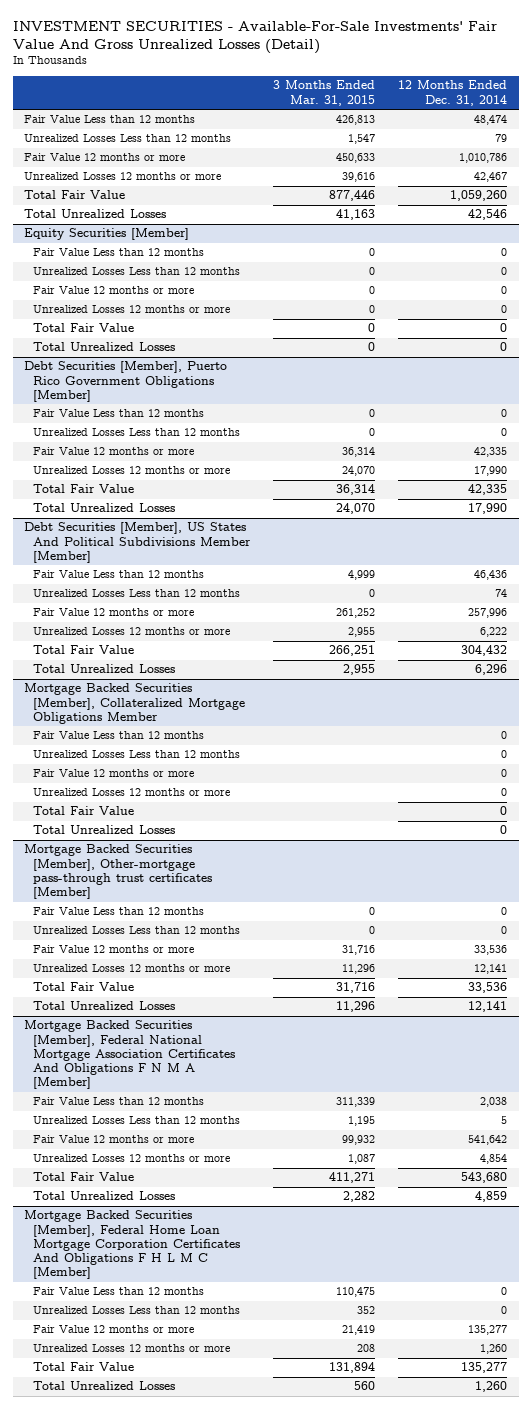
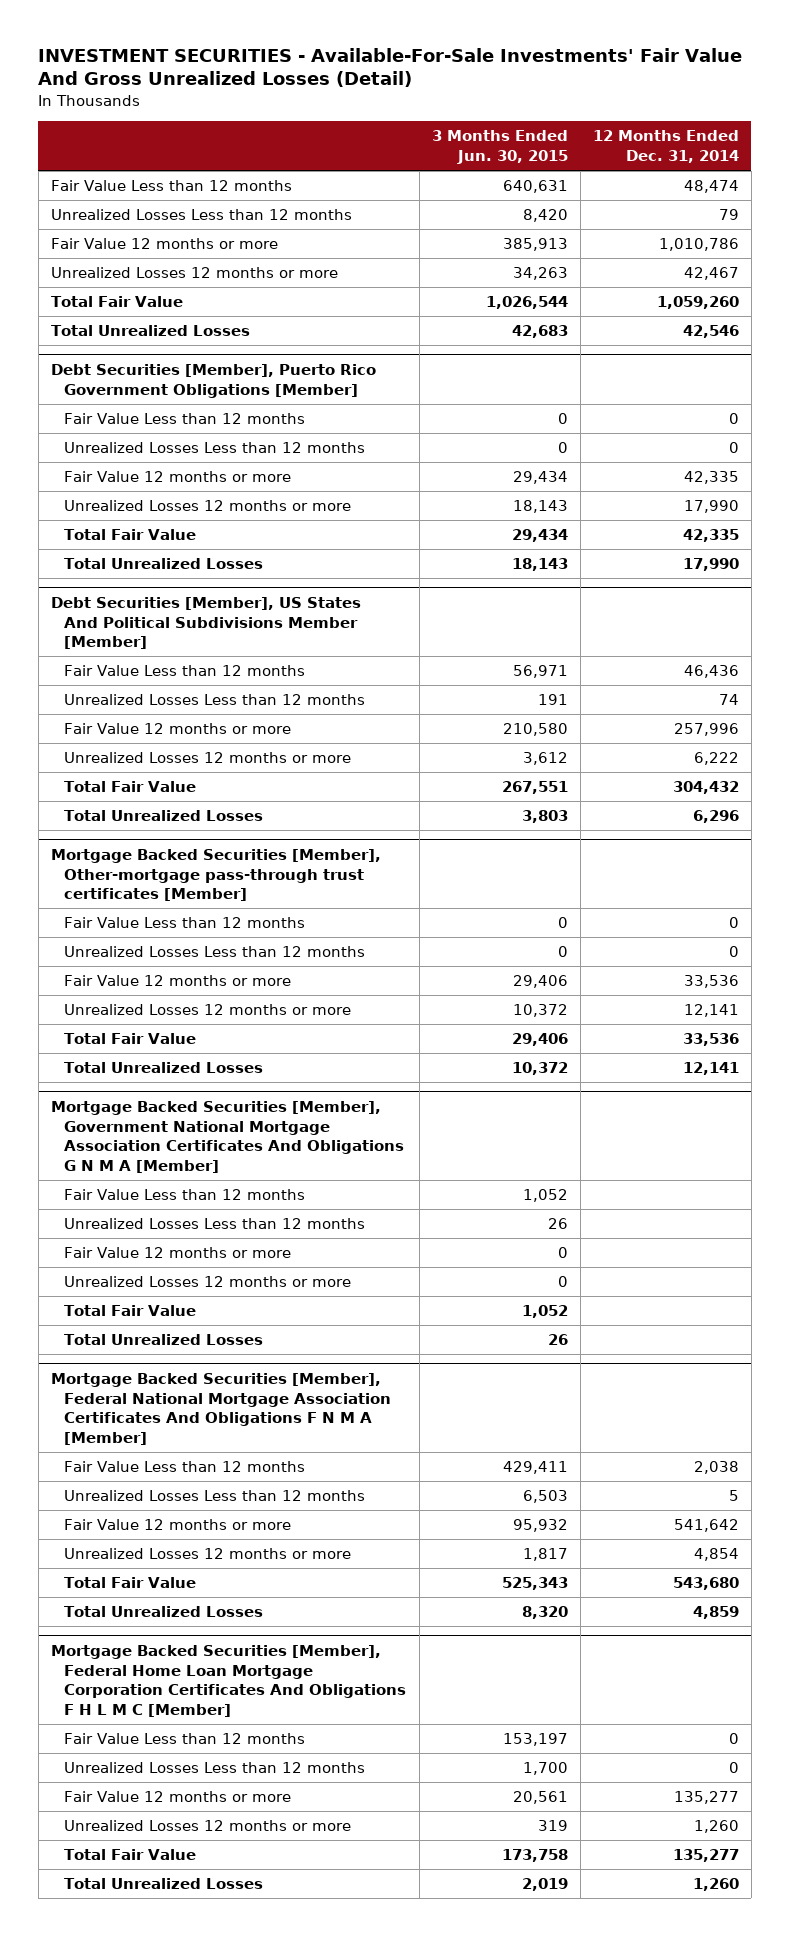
[273,80,376,106] 3 Months Ended Mar. 31, 2015 -> none
none -> [431,130,568,164] 3 Months Ended Jun. 30, 2015
[24,228,190,241] Equity Securities [Member] -> none
[33,248,205,257] Fair Value Less than 12 months -> none
[33,267,241,276] Unrealized Losses Less than 12 months -> none
[33,286,195,295] Fair Value 12 months or more -> none
[33,305,231,314] Unrealized Losses 12 months or more -> none
[33,323,135,333] Total Fair Value -> none
[33,342,176,352] Total Unrealized Losses -> none
[24,683,246,724] Mortgage Backed Securities [Member], Collateralized Mortgage Obligations Member -> none
[33,731,205,740] Fair Value Less than 12 months -> none
[33,750,241,759] Unrealized Losses Less than 12 months -> none
[33,769,195,778] Fair Value 12 months or more -> none
[33,788,231,797] Unrealized Losses 12 months or more -> none
[33,806,135,816] Total Fair Value -> none
[33,825,176,835] Total Unrealized Losses -> none
none -> [50,1101,405,1173] Mortgage Backed Securities [Member], Government National Mortgage Association Certificates And Obligations G N M A [Member]
none -> [64,1189,306,1201] Fair Value Less than 12 months
none -> [64,1218,366,1230] Unrealized Losses Less than 12 months
none -> [64,1247,292,1259] Fair Value 12 months or more
none -> [64,1276,352,1288] Unrealized Losses 12 months or more
none -> [64,1305,197,1317] Total Fair Value
none -> [64,1334,264,1346] Total Unrealized Losses

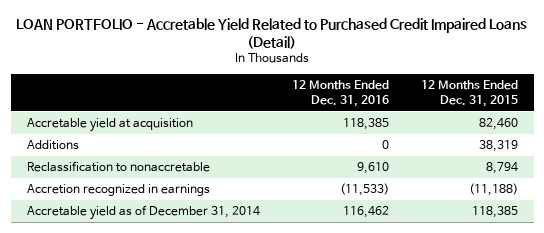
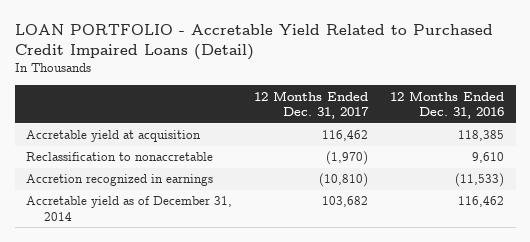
[420,80,518,108] 12 Months Ended Dec. 31, 2015 -> none
none -> [254,90,370,120] 12 Months Ended Dec. 31, 2017
[26,140,79,151] Additions -> none

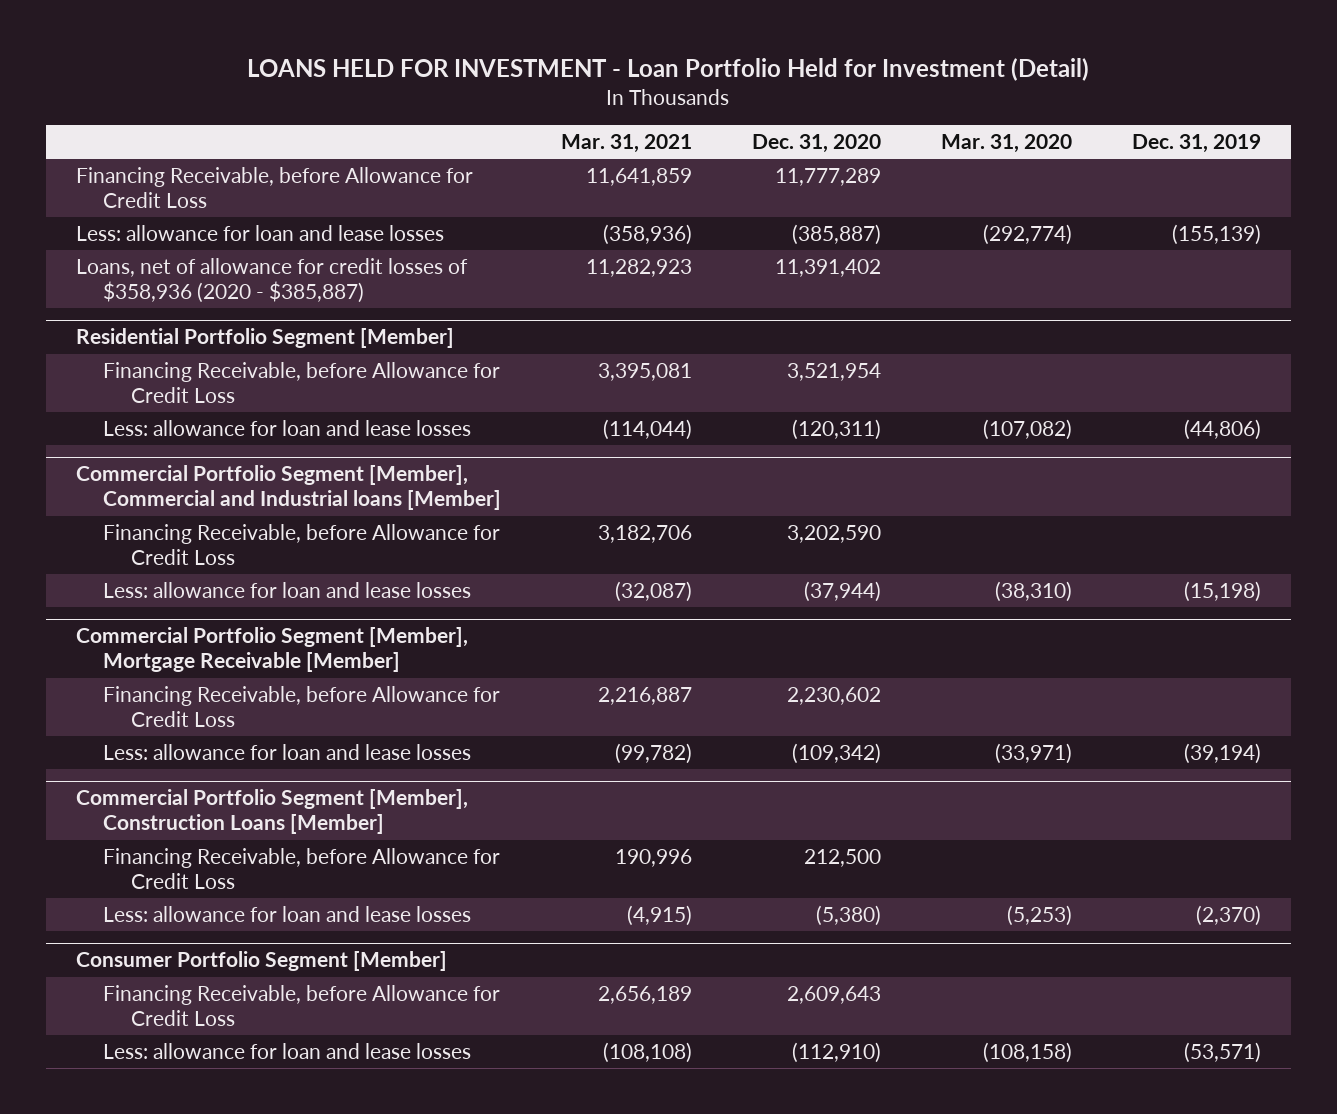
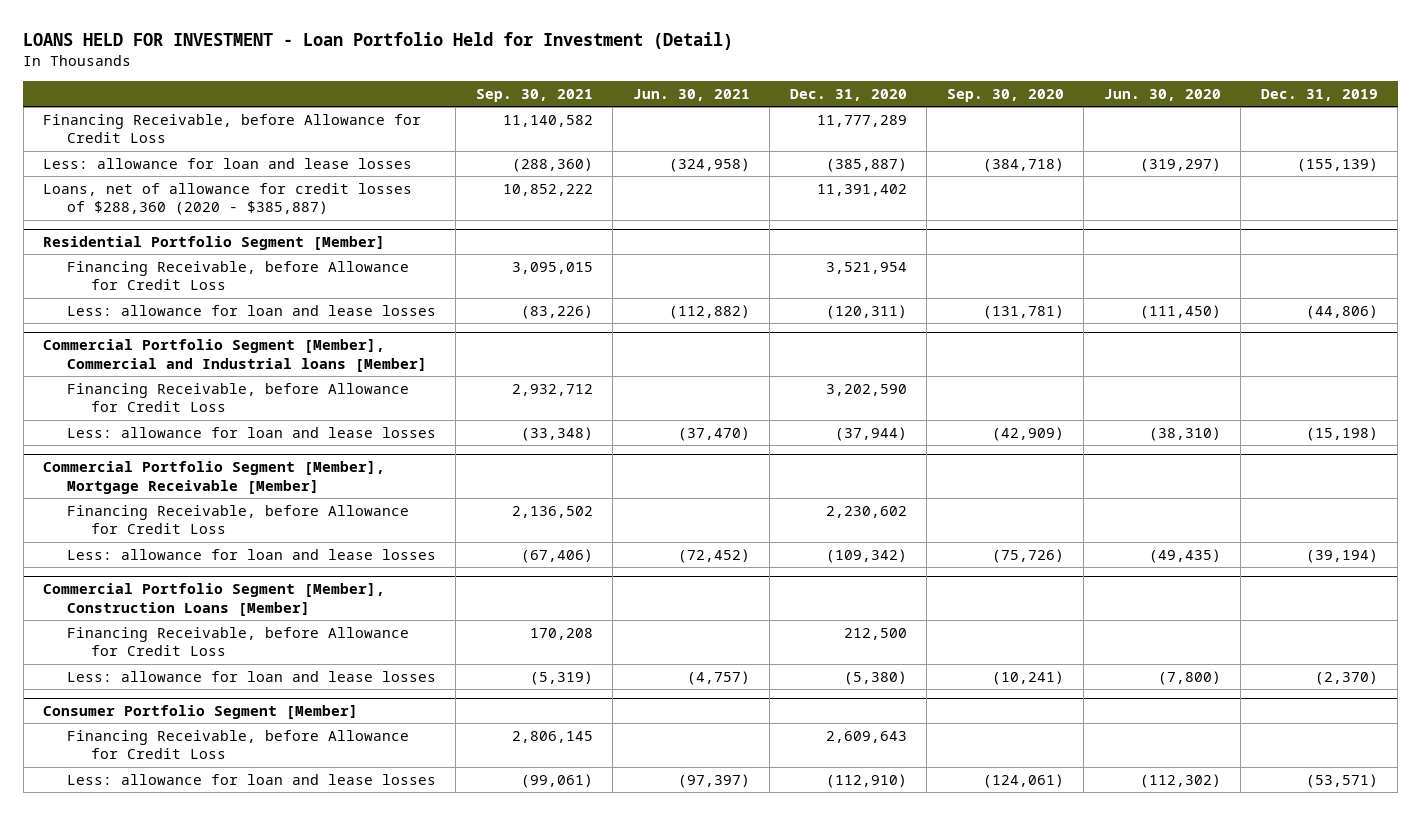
[561,134,693,154] Mar. 31, 2021 -> none
[941,134,1073,154] Mar. 31, 2020 -> none
none -> [475,88,593,102] Sep. 30, 2021
none -> [632,88,750,101] Jun. 30, 2021
none -> [946,88,1064,102] Sep. 30, 2020
none -> [1103,88,1221,101] Jun. 30, 2020
[75,257,468,303] Loans, net of allowance for credit losses of $358,936 (2020 - $385,887) -> [43,182,413,216] Loans, net of allowance for credit losses of $288,360 (2020 - $385,887)

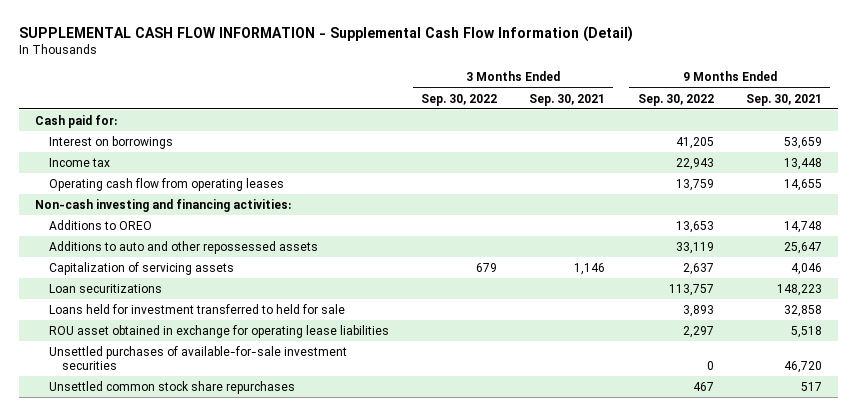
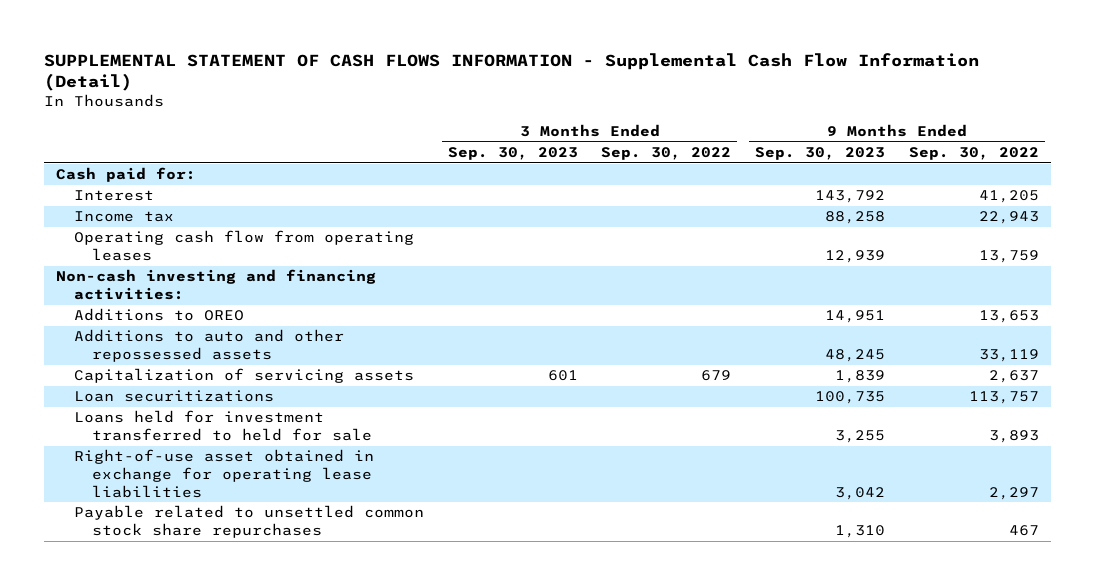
[19,25,634,42] SUPPLEMENTAL CASH FLOW INFORMATION - Supplemental Cash Flow Information (Detail) -> [43,52,979,92] SUPPLEMENTAL STATEMENT OF CASH FLOWS INFORMATION - Supplemental Cash Flow Information (Detail)
[529,93,606,106] Sep. 30, 2021 -> none
[745,93,822,106] Sep. 30, 2021 -> none
none -> [447,146,578,160] Sep. 30, 2023
none -> [755,146,886,160] Sep. 30, 2023
[48,135,173,149] Interest on borrowings -> [73,190,154,202] Interest
[48,345,347,371] Unsettled purchases of available-for-sale investment securities -> none
[48,324,389,338] ROU asset obtained in exchange for operating lease liabilities -> [73,449,374,498] Right-of-use asset obtained in exchange for operating lease liabilities
[48,380,295,394] Unsettled common stock share repurchases -> [73,505,424,539] Payable related to unsettled common stock share repurchases

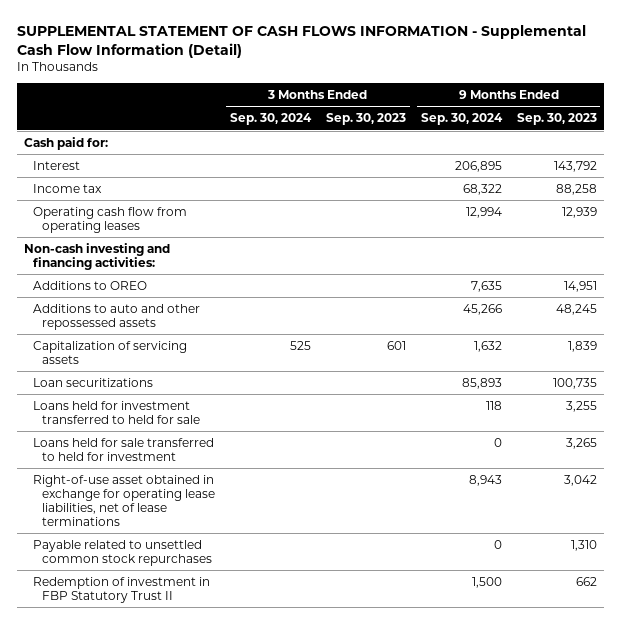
[601,146,732,160] Sep. 30, 2022 -> none
[909,146,1040,160] Sep. 30, 2022 -> none
none -> [229,113,312,126] Sep. 30, 2024
none -> [420,113,503,126] Sep. 30, 2024
none -> [33,437,215,461] Loans held for sale transferred to held for investment
[73,449,374,498] Right-of-use asset obtained in exchange for operating lease liabilities -> [33,474,216,526] Right-of-use asset obtained in exchange for operating lease liabilities, net of lease terminations
[73,505,424,539] Payable related to unsettled common stock share repurchases -> [33,539,213,566] Payable related to unsettled common stock repurchases
none -> [33,576,211,603] Redemption of investment in FBP Statutory Trust II

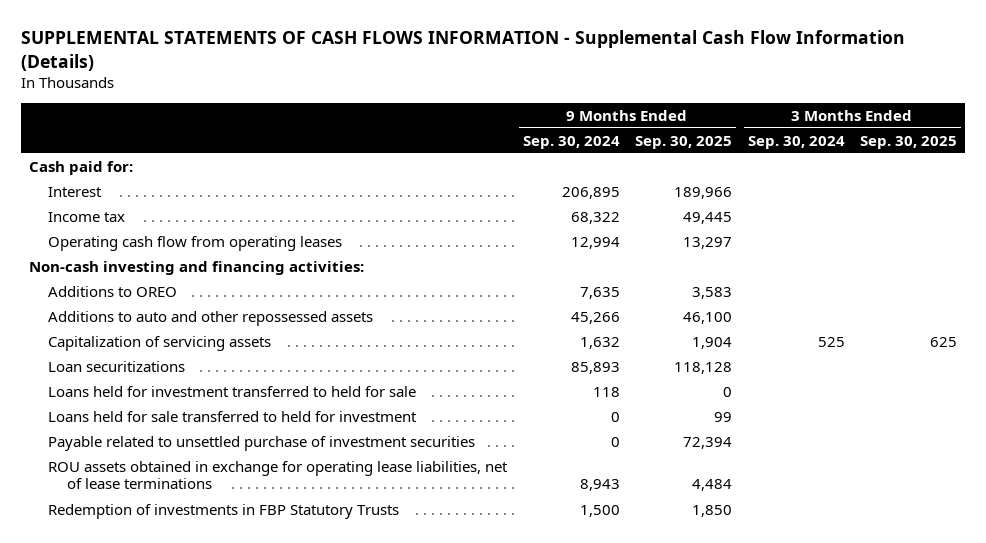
[17,24,587,58] SUPPLEMENTAL STATEMENT OF CASH FLOWS INFORMATION - Supplemental Cash Flow Information (Detail) -> [21,30,906,71] SUPPLEMENTAL STATEMENTS OF CASH FLOWS INFORMATION - Supplemental Cash Flow Information (Details)
[325,113,406,126] Sep. 30, 2023 -> none
[516,113,597,126] Sep. 30, 2023 -> none
none -> [635,135,733,149] Sep. 30, 2025
none -> [860,135,958,149] Sep. 30, 2025
[33,539,213,566] Payable related to unsettled common stock repurchases -> none
none -> [47,435,475,451] Payable related to unsettled purchase of investment securities
[33,474,216,526] Right-of-use asset obtained in exchange for operating lease liabilities, net of lease terminations -> [47,460,508,490] ROU assets obtained in exchange for operating lease liabilities, net of lease terminations
[33,576,211,603] Redemption of investment in FBP Statutory Trust II -> [47,503,399,519] Redemption of investments in FBP Statutory Trusts

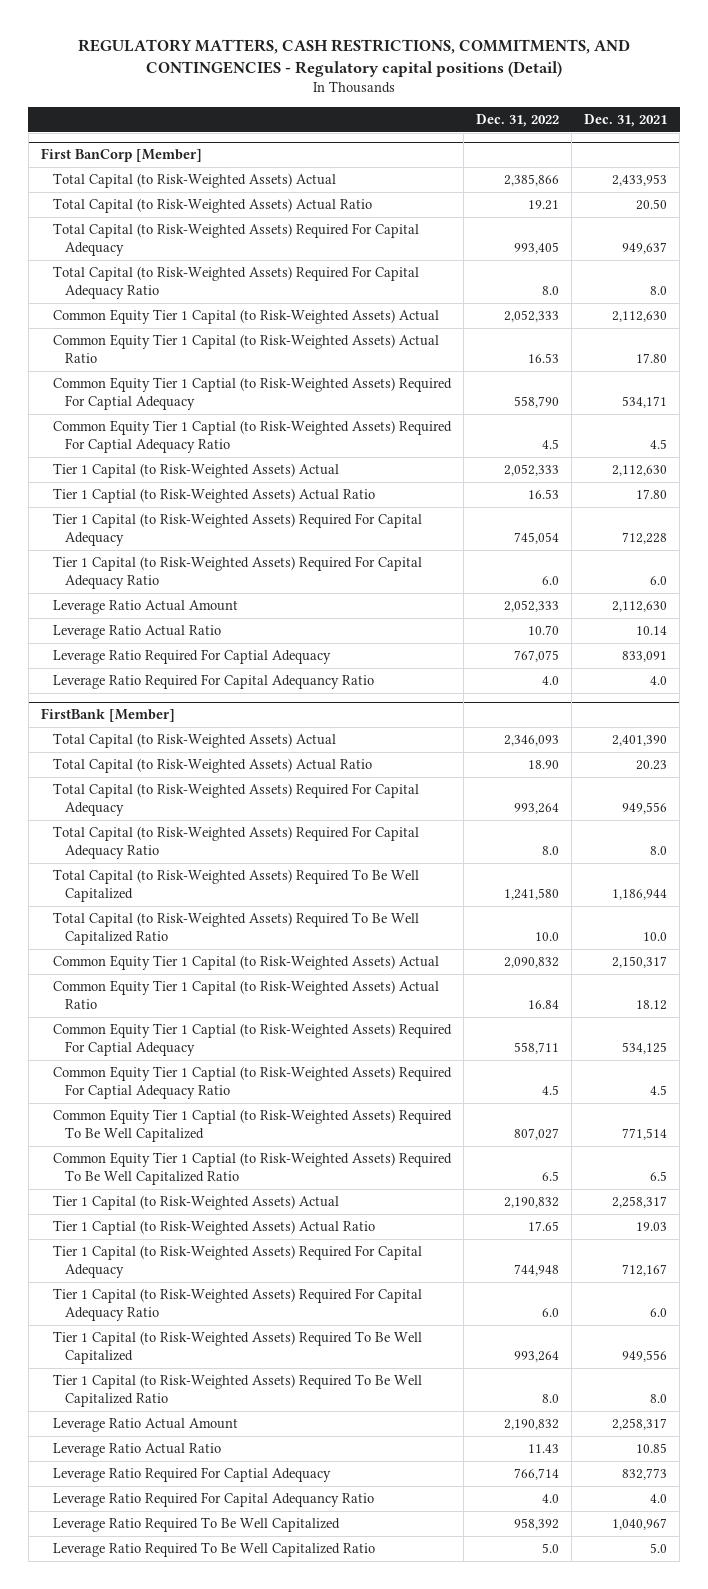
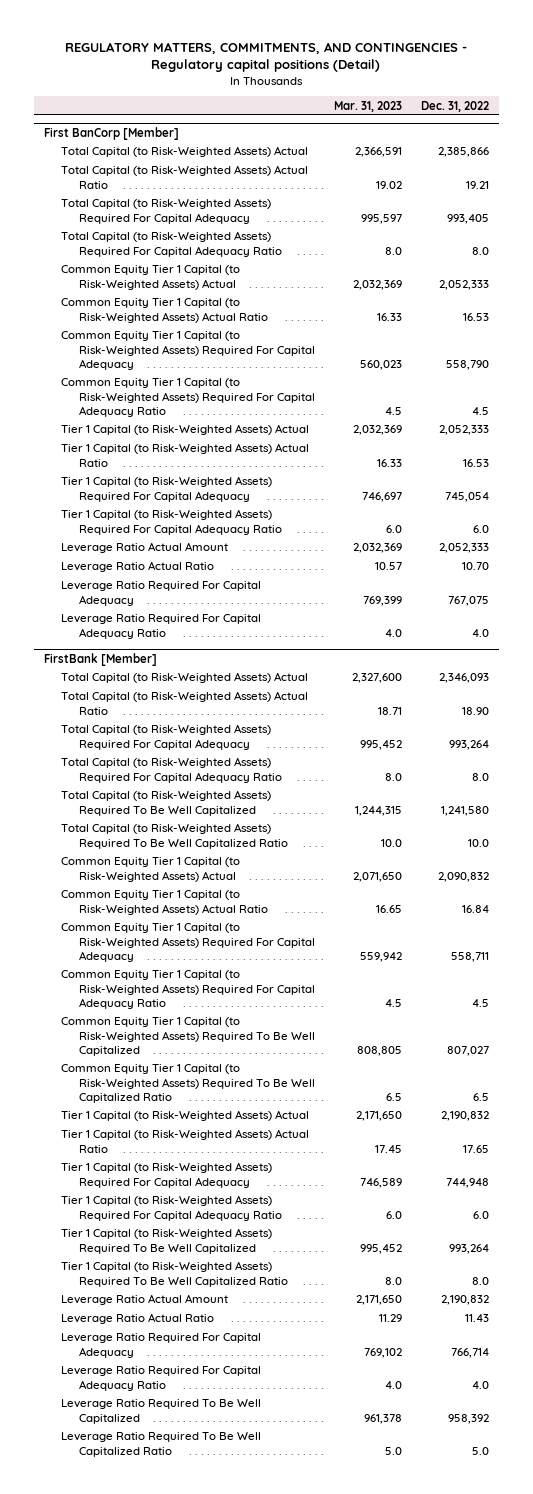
[78,38,631,77] REGULATORY MATTERS, CASH RESTRICTIONS, COMMITMENTS, AND CONTINGENCIES - Regulatory capital positions (Detail) -> [65,41,468,73] REGULATORY MATTERS, COMMITMENTS, AND CONTINGENCIES - Regulatory capital positions (Detail)
[584,113,668,127] Dec. 31, 2021 -> none
none -> [333,100,402,112] Mar. 31, 2023
[52,377,452,411] Common Equity Tier 1 Captial (to Risk-Weighted Assets) Required For Captial Adequacy -> [61,331,315,371] Common Equity Tier 1 Capital (to Risk-Weighted Assets) Required For Capital Adequacy
[52,420,452,454] Common Equity Tier 1 Captial (to Risk-Weighted Assets) Required For Captial Adequacy Ratio -> [61,378,315,418] Common Equity Tier 1 Capital (to Risk-Weighted Assets) Required For Capital Adequacy Ratio
[52,488,375,504] Tier 1 Captial (to Risk-Weighted Assets) Actual Ratio -> [61,443,310,467] Tier 1 Capital (to Risk-Weighted Assets) Actual Ratio
[52,649,331,665] Leverage Ratio Required For Captial Adequacy -> [61,581,262,606] Leverage Ratio Required For Capital Adequacy
[52,674,374,690] Leverage Ratio Required For Capital Adequancy Ratio -> [61,614,262,639] Leverage Ratio Required For Capital Adequacy Ratio
[52,1023,452,1057] Common Equity Tier 1 Captial (to Risk-Weighted Assets) Required For Captial Adequacy -> [61,923,315,963] Common Equity Tier 1 Capital (to Risk-Weighted Assets) Required For Capital Adequacy
[52,1066,452,1100] Common Equity Tier 1 Captial (to Risk-Weighted Assets) Required For Captial Adequacy Ratio -> [61,970,315,1010] Common Equity Tier 1 Capital (to Risk-Weighted Assets) Required For Capital Adequacy Ratio
[52,1109,452,1143] Common Equity Tier 1 Captial (to Risk-Weighted Assets) Required To Be Well Capitalized -> [61,1017,315,1057] Common Equity Tier 1 Capital (to Risk-Weighted Assets) Required To Be Well Capitalized
[52,1152,452,1186] Common Equity Tier 1 Captial (to Risk-Weighted Assets) Required To Be Well Capitalized Ratio -> [61,1064,315,1104] Common Equity Tier 1 Capital (to Risk-Weighted Assets) Required To Be Well Capitalized Ratio
[52,1220,375,1236] Tier 1 Captial (to Risk-Weighted Assets) Actual Ratio -> [61,1129,310,1153] Tier 1 Capital (to Risk-Weighted Assets) Actual Ratio
[52,1467,331,1483] Leverage Ratio Required For Captial Adequacy -> [61,1333,262,1358] Leverage Ratio Required For Capital Adequacy
[52,1492,374,1508] Leverage Ratio Required For Capital Adequancy Ratio -> [61,1366,262,1391] Leverage Ratio Required For Capital Adequacy Ratio

